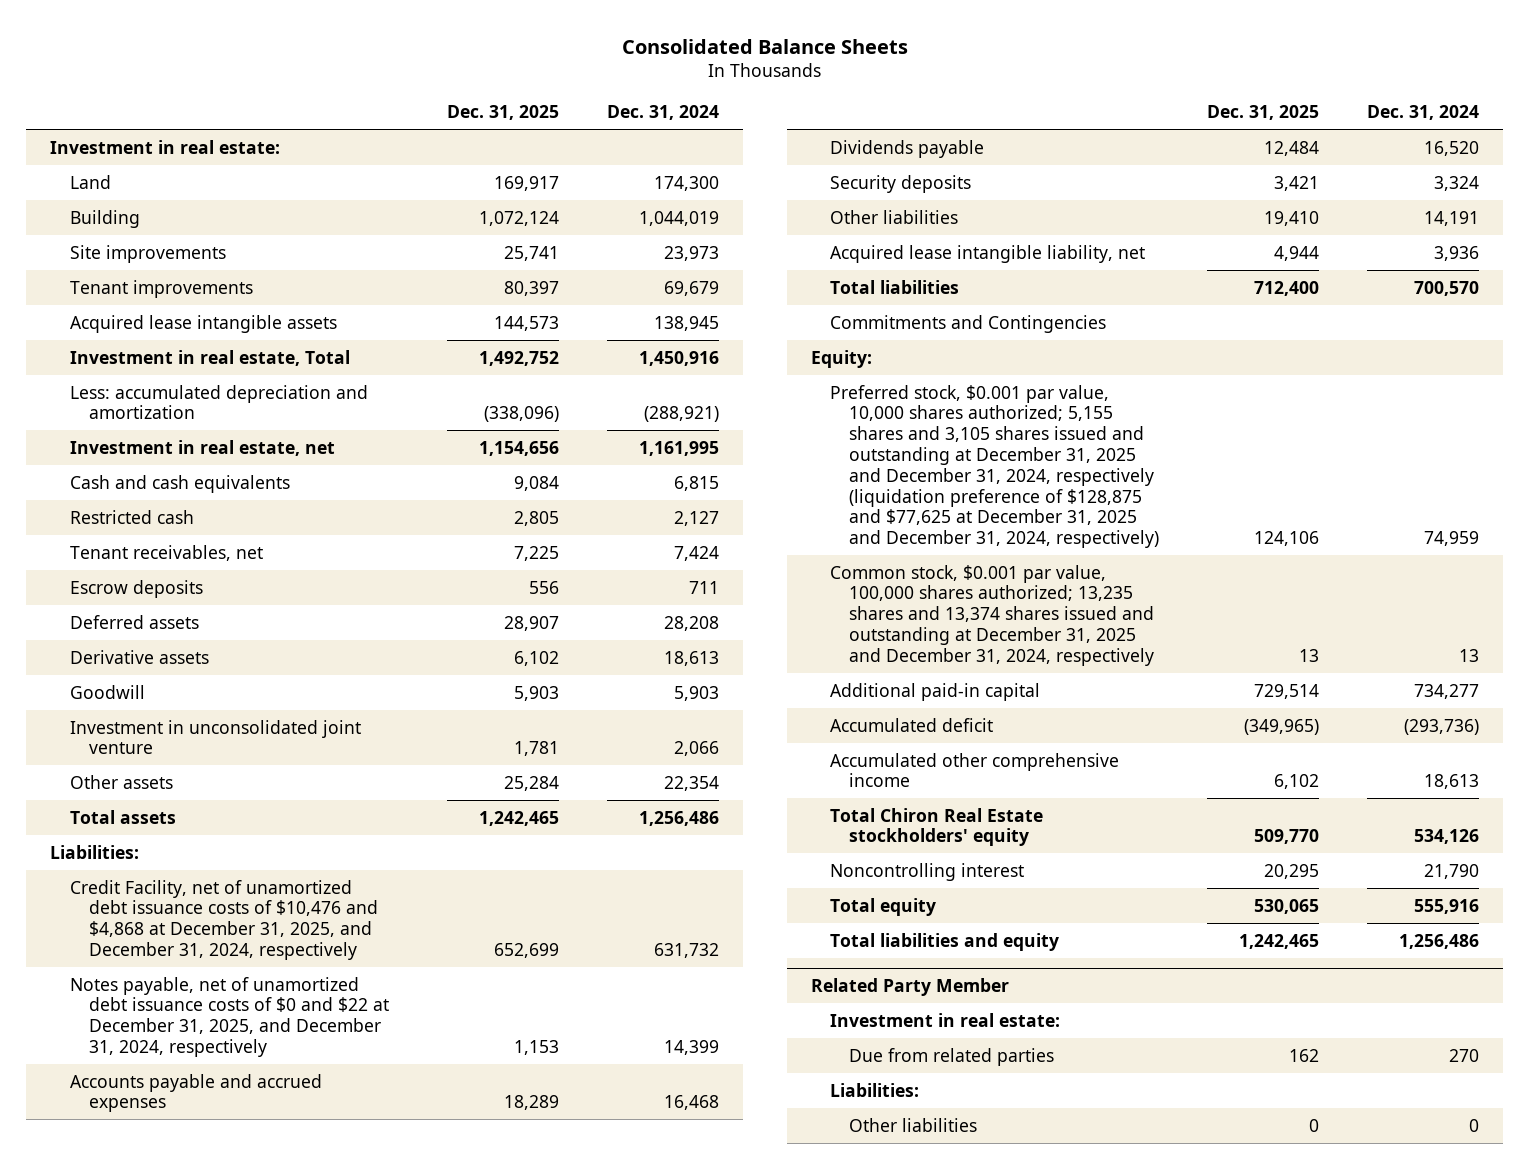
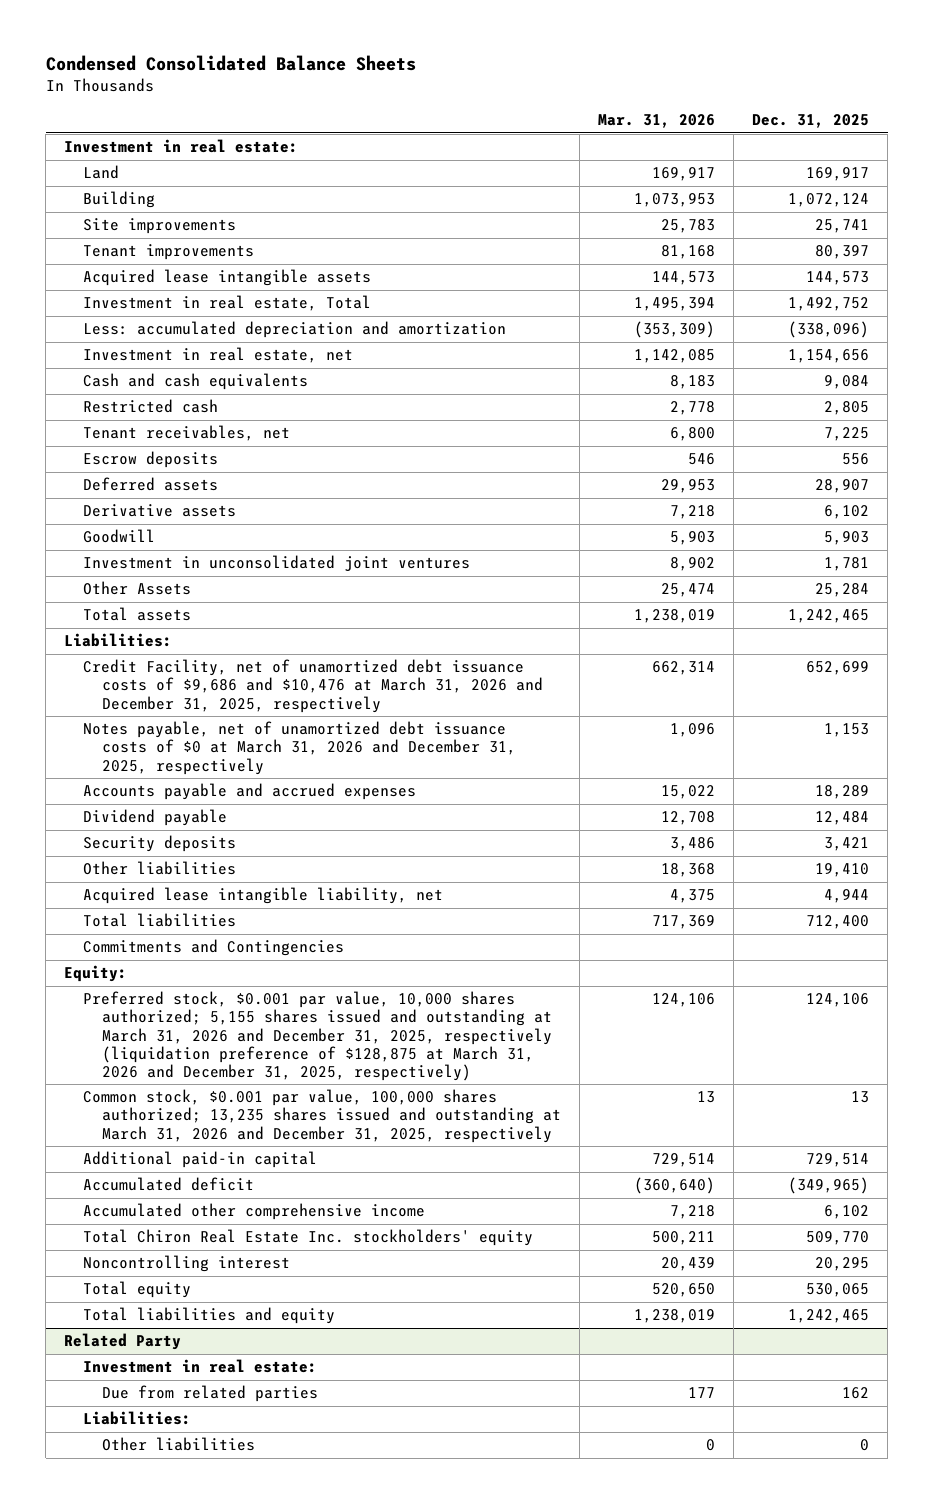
[621,38,908,54] Consolidated Balance Sheets -> [45,55,416,72] Condensed Consolidated Balance Sheets
[607,105,720,121] Dec. 31, 2024 -> none
none -> [598,114,716,129] Mar. 31, 2026
[69,719,361,755] Investment in unconsolidated joint venture -> [83,555,471,572] Investment in unconsolidated joint ventures
[69,774,173,789] Other assets -> [83,581,192,596] Other Assets
[69,879,379,960] Credit Facility, net of unamortized debt issuance costs of $10,476 and $4,868 at December 31, 2025, and December 31, 2024, respectively -> [83,659,544,713] Credit Facility, net of unamortized debt issuance costs of $9,686 and $10,476 at March 31, 2026 and December 31, 2025, respectively
[69,976,390,1057] Notes payable, net of unamortized debt issuance costs of $0 and $22 at December 31, 2025, and December 31, 2024, respectively -> [83,721,517,775] Notes payable, net of unamortized debt issuance costs of $0 at March 31, 2026 and December 31, 2025, respectively
[829,139,984,158] Dividends payable -> [83,809,228,827] Dividend payable
[829,384,1160,549] Preferred stock, $0.001 par value, 10,000 shares authorized; 5,155 shares and 3,105 shares issued and outstanding at December 31, 2025 and December 31, 2024, respectively (liquidation preference of $128,875 and $77,625 at December 31, 2025 and December 31, 2024, respectively) -> [83,991,553,1081] Preferred stock, $0.001 par value, 10,000 shares authorized; 5,155 shares issued and outstanding at March 31, 2026 and December 31, 2025, respectively (liquidation preference of $128,875 at March 31, 2026 and December 31, 2025, respectively)
[829,564,1155,666] Common stock, $0.001 par value, 100,000 shares authorized; 13,235 shares and 13,374 shares issued and outstanding at December 31, 2025 and December 31, 2024, respectively -> [83,1089,562,1143] Common stock, $0.001 par value, 100,000 shares authorized; 13,235 shares issued and outstanding at March 31, 2026 and December 31, 2025, respectively
[829,807,1043,847] Total Chiron Real Estate stockholders' equity -> [83,1229,534,1247] Total Chiron Real Estate Inc. stockholders' equity
[810,977,1009,996] Related Party Member -> [64,1333,182,1351] Related Party

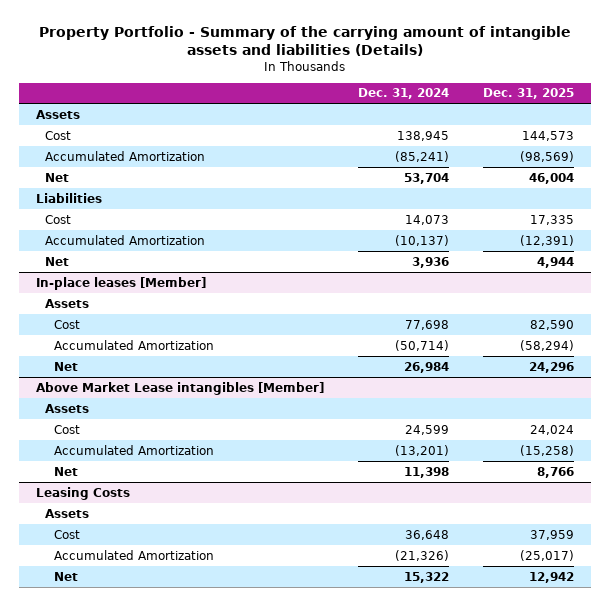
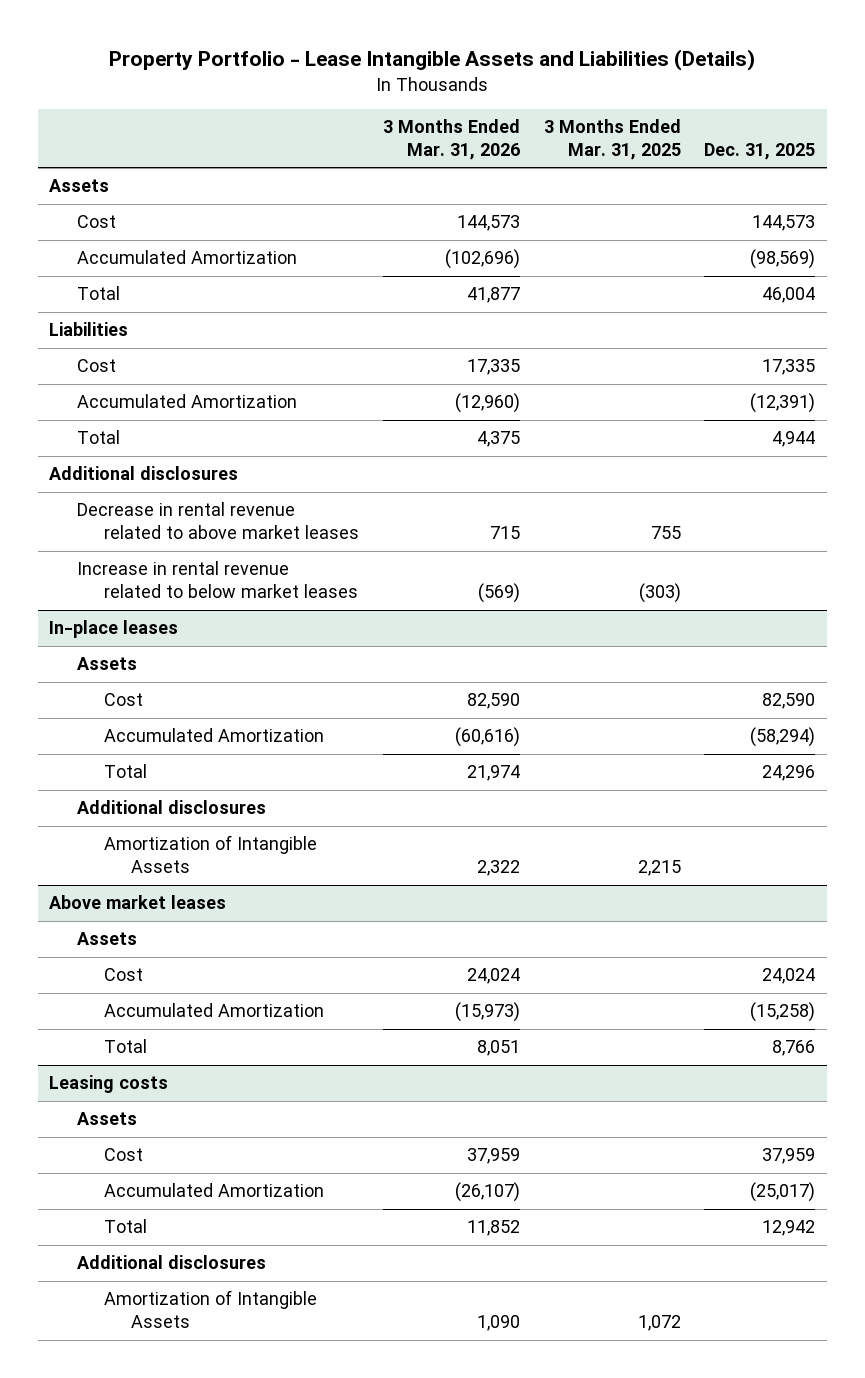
[39,25,572,57] Property Portfolio - Summary of the carrying amount of intangible assets and liabilities (Details) -> [109,48,756,71] Property Portfolio - Lease Intangible Assets and Liabilities (Details)
[358,88,450,100] Dec. 31, 2024 -> none
none -> [382,119,520,160] 3 Months Ended Mar. 31, 2026
none -> [543,119,681,160] 3 Months Ended Mar. 31, 2025
[44,172,69,182] Net -> [76,286,120,301] Total
[44,256,69,266] Net -> [76,430,120,445] Total
none -> [49,466,239,481] Additional disclosures
none -> [76,502,360,540] Decrease in rental revenue related to above market leases
none -> [76,561,359,599] Increase in rental revenue related to below market leases
[35,276,206,290] In-place leases [Member] -> [49,620,179,639] In-place leases
[53,361,78,371] Net -> [104,764,148,779] Total
none -> [76,800,266,815] Additional disclosures
none -> [104,835,318,874] Amortization of Intangible Assets
[35,381,324,395] Above Market Lease intangibles [Member] -> [49,895,227,910] Above market leases
[53,466,78,476] Net -> [104,1039,148,1054] Total
[35,486,130,500] Leasing Costs -> [49,1075,169,1094] Leasing costs
[53,571,78,581] Net -> [104,1219,148,1234] Total
none -> [76,1255,266,1270] Additional disclosures
none -> [104,1290,318,1329] Amortization of Intangible Assets

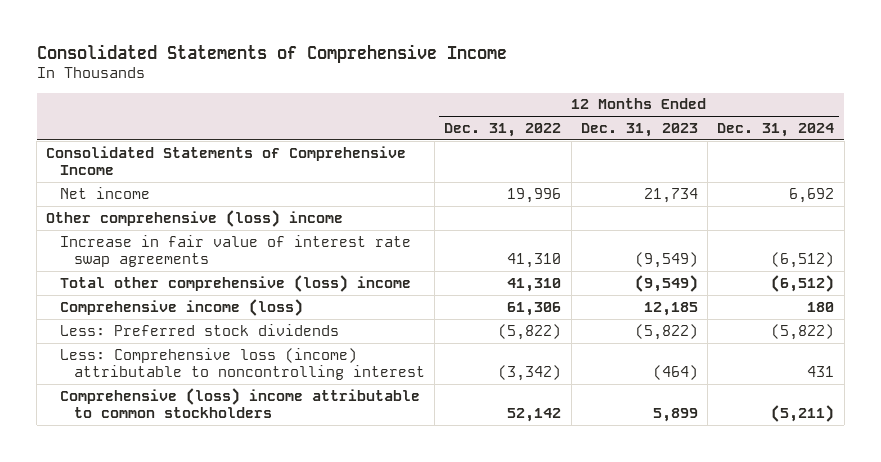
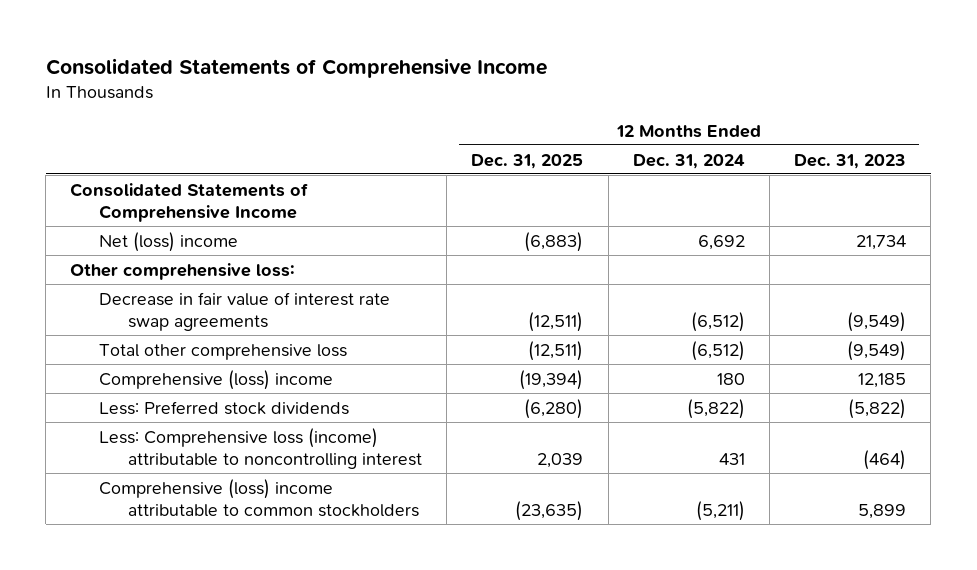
[444,123,562,138] Dec. 31, 2022 -> none
none -> [471,153,584,169] Dec. 31, 2025
[59,186,150,199] Net income -> [99,231,239,252] Net (loss) income
[46,209,344,227] Other comprehensive (loss) income -> [70,262,296,280] Other comprehensive loss:
[59,234,411,268] Increase in fair value of interest rate swap agreements -> [99,291,391,332] Decrease in fair value of interest rate swap agreements
[59,274,411,292] Total other comprehensive (loss) income -> [99,343,348,360] Total other comprehensive loss
[59,298,303,316] Comprehensive income (loss) -> [99,369,334,390] Comprehensive (loss) income

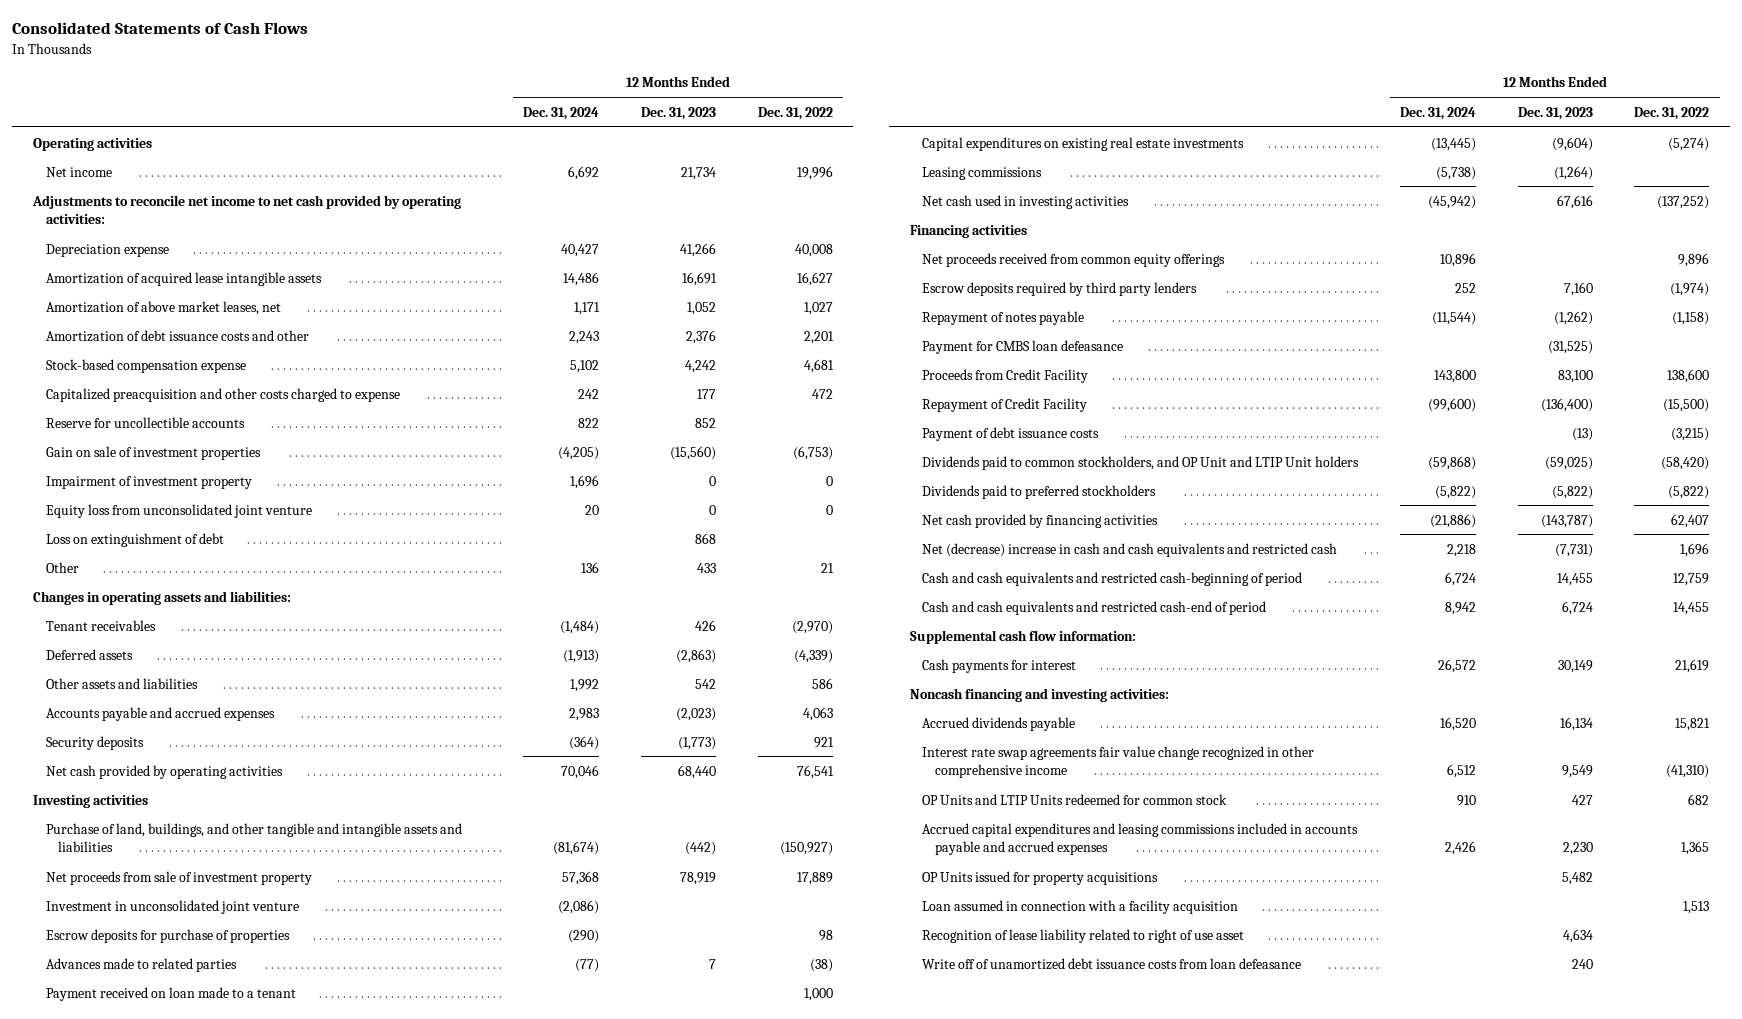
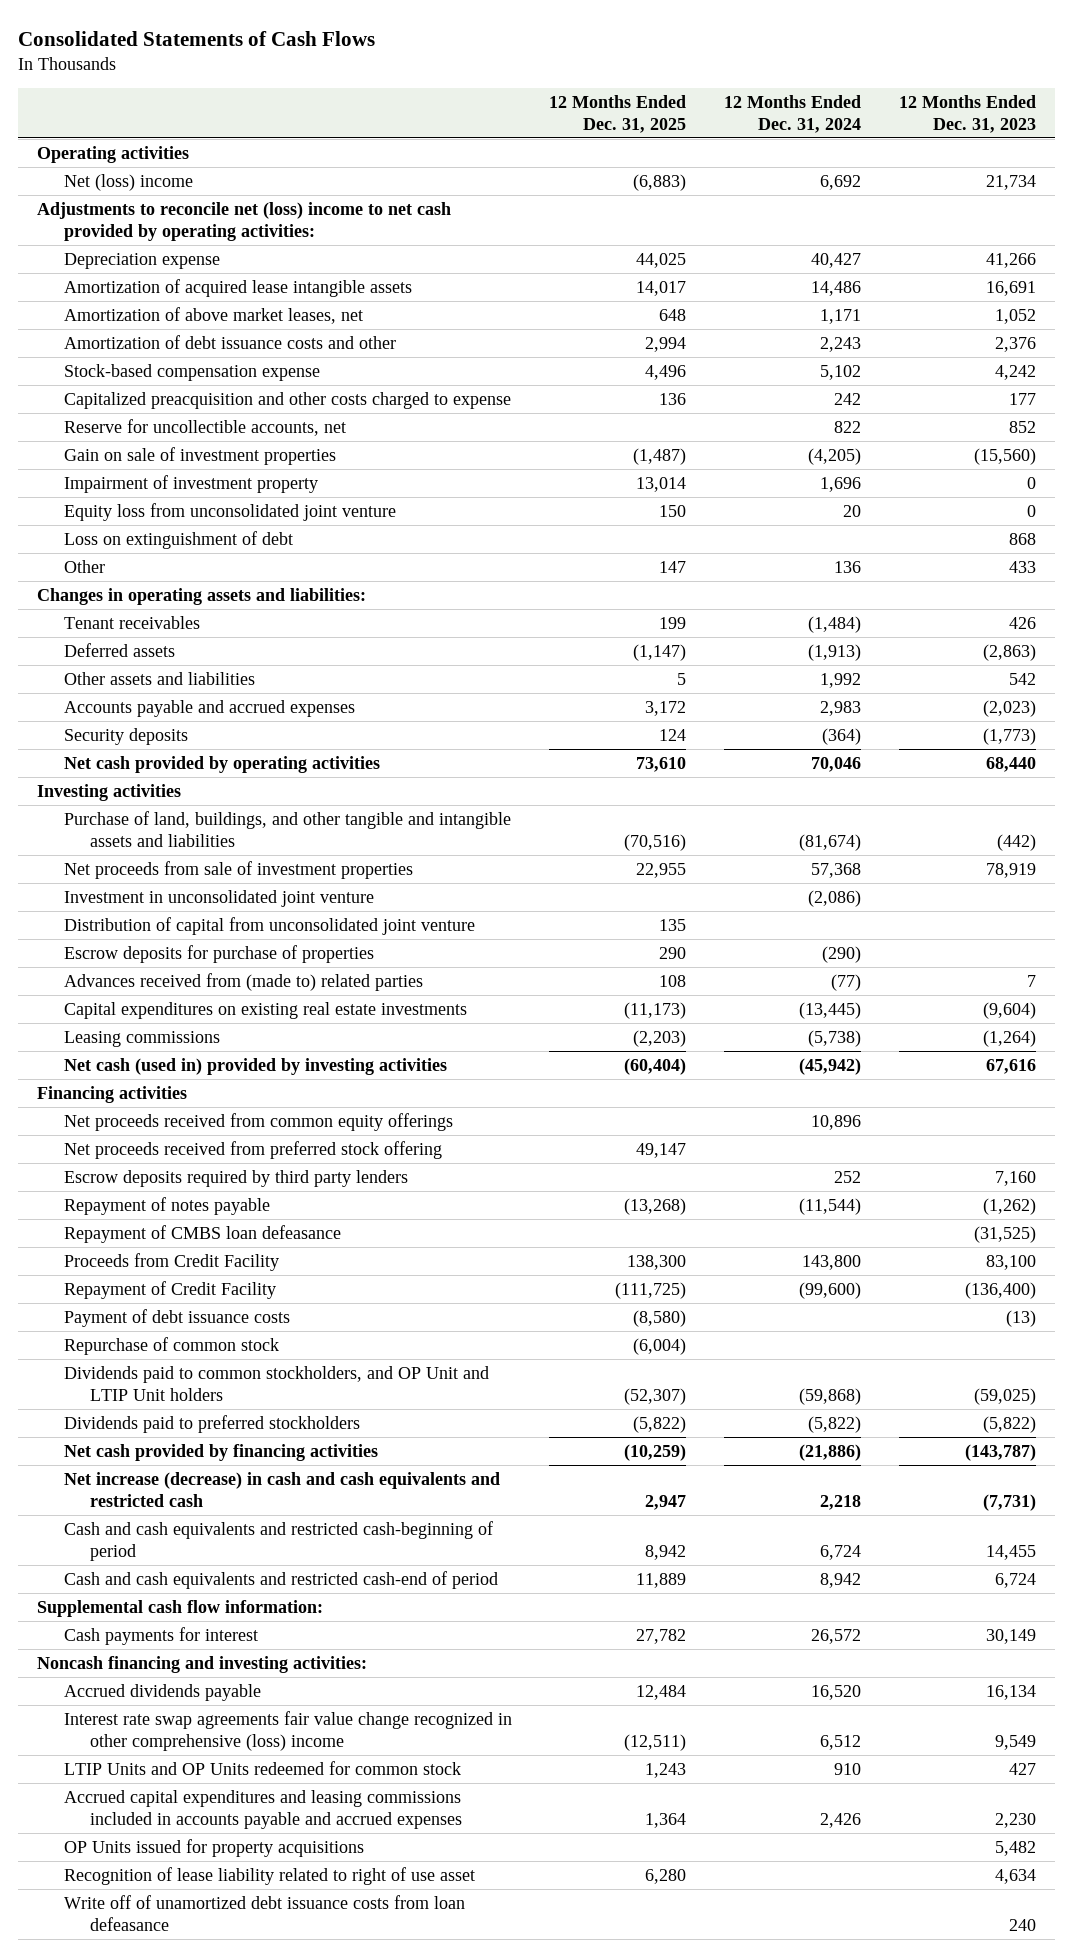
[757,106,833,120] Dec. 31, 2022 -> none
none -> [549,94,687,134] 12 Months Ended Dec. 31, 2025
[45,166,112,177] Net income -> [63,173,193,191] Net (loss) income
[32,194,462,224] Adjustments to reconcile net income to net cash provided by operating activities: -> [36,201,451,241] Adjustments to reconcile net (loss) income to net cash provided by operating activities:
[45,416,245,428] Reserve for uncollectible accounts -> [63,418,346,436] Reserve for uncollectible accounts, net
[45,870,312,885] Net proceeds from sale of investment property -> [63,860,413,879] Net proceeds from sale of investment properties
none -> [63,916,475,935] Distribution of capital from unconsolidated joint venture
[45,986,296,1001] Payment received on loan made to a tenant -> none
[45,957,237,972] Advances made to related parties -> [63,972,423,991] Advances received from (made to) related parties
[922,194,1130,209] Net cash used in investing activities -> [63,1057,447,1075] Net cash (used in) provided by investing activities
none -> [63,1140,442,1159] Net proceeds received from preferred stock offering
[922,339,1124,354] Payment for CMBS loan defeasance -> [63,1224,341,1243] Repayment of CMBS loan defeasance
none -> [63,1336,279,1355] Repurchase of common stock
[922,542,1338,557] Net (decrease) increase in cash and cash equivalents and restricted cash -> [63,1471,500,1507] Net increase (decrease) in cash and cash equivalents and restricted cash
[922,745,1315,778] Interest rate swap agreements fair value change recognized in other comprehensive income -> [63,1710,512,1751] Interest rate swap agreements fair value change recognized in other comprehensive (loss) income
[922,793,1228,805] OP Units and LTIP Units redeemed for common stock -> [63,1760,461,1775] LTIP Units and OP Units redeemed for common stock
[922,899,1239,914] Loan assumed in connection with a facility acquisition -> none

